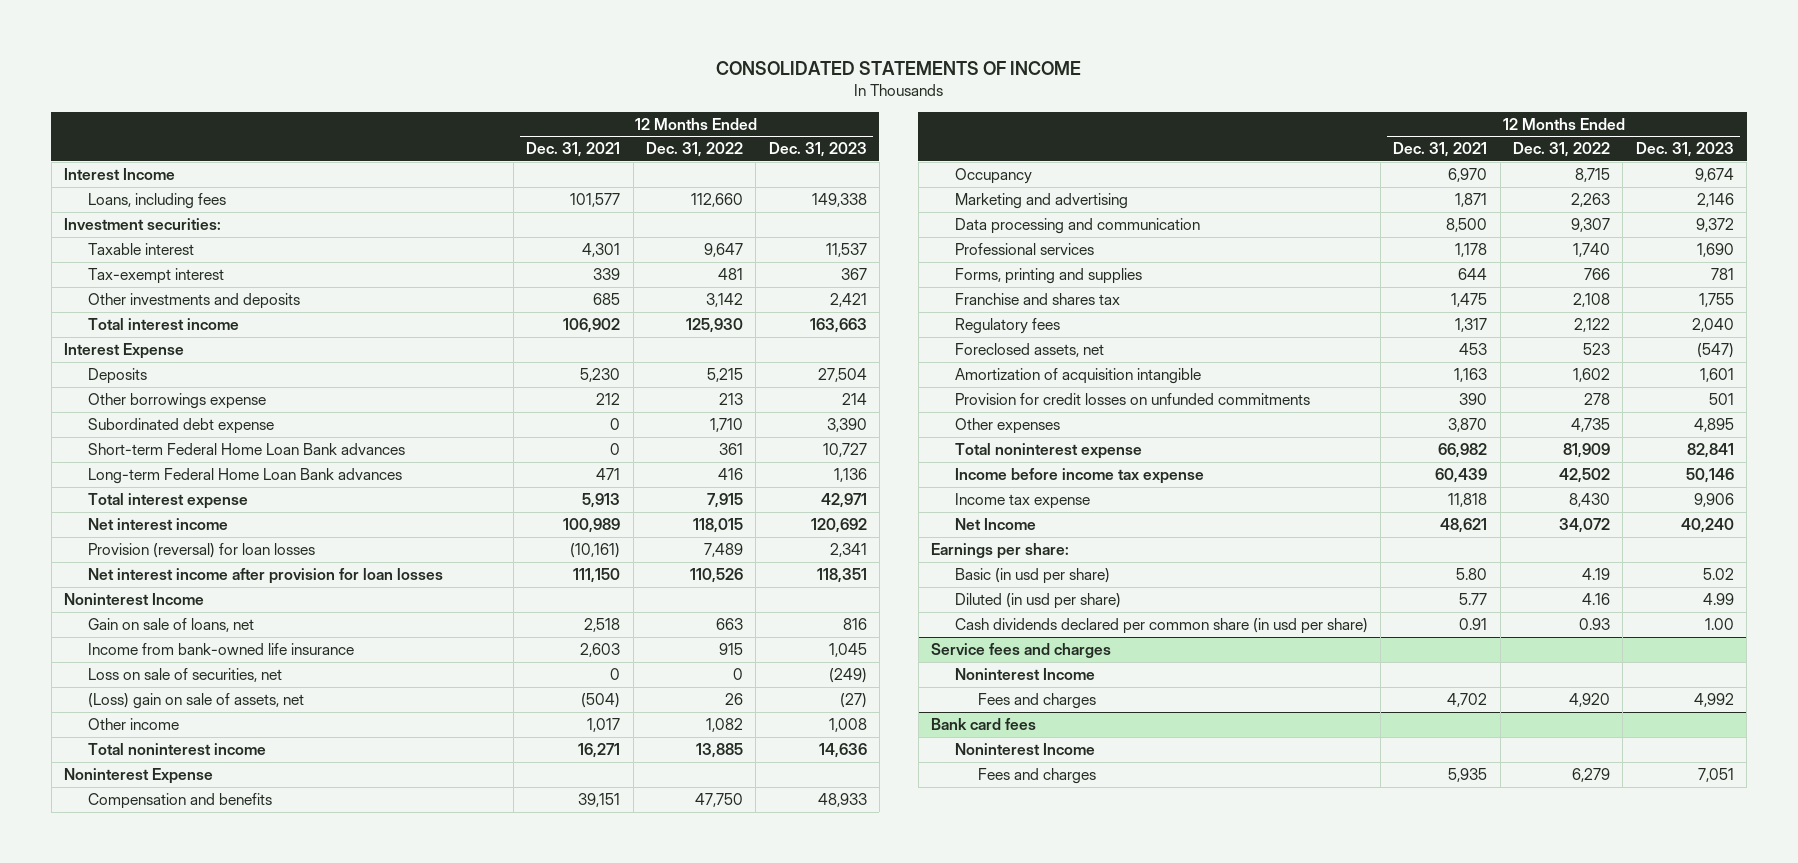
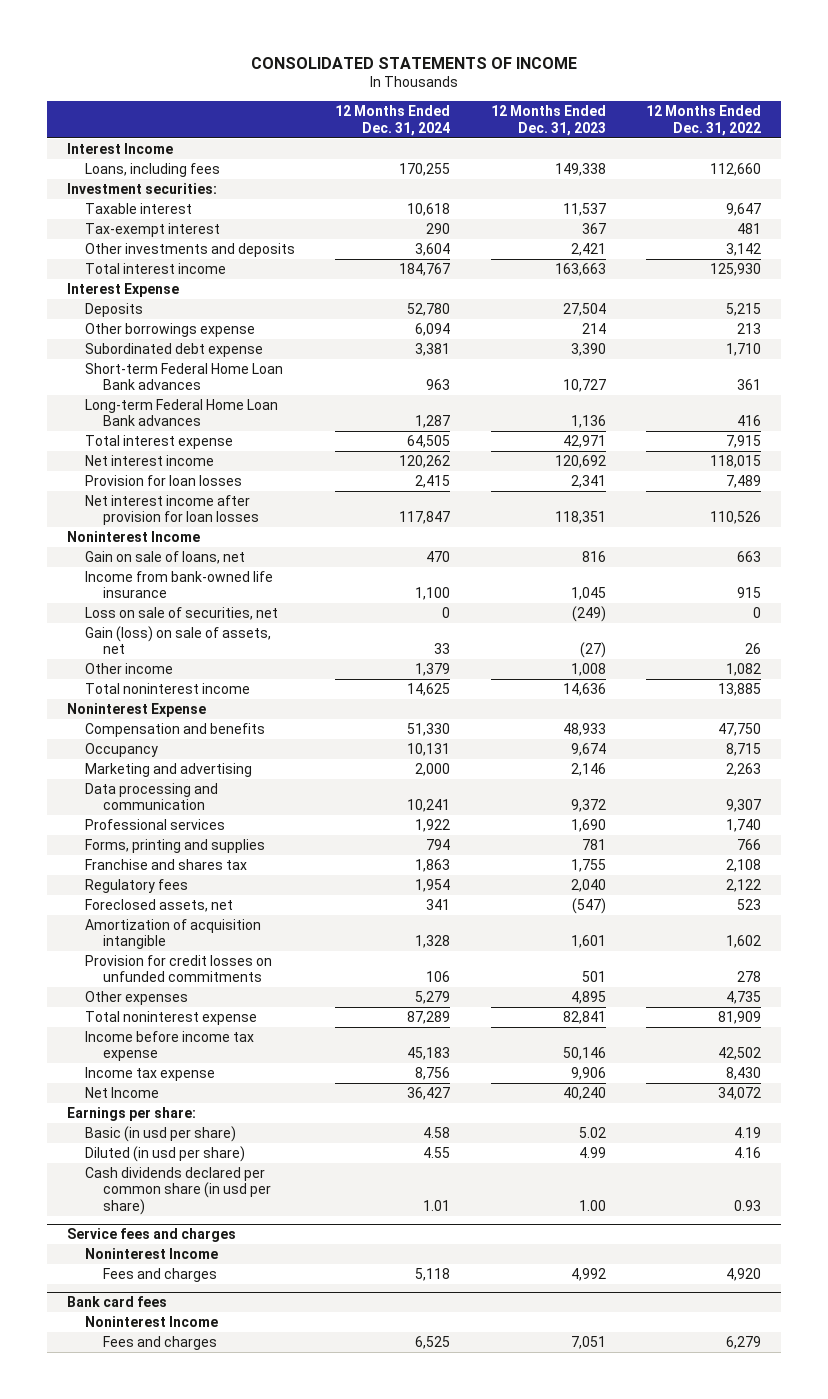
[526,142,621,158] Dec. 31, 2021 -> none
none -> [335,105,451,136] 12 Months Ended Dec. 31, 2024
[87,542,315,558] Provision (reversal) for loan losses -> [85,474,243,486] Provision for loan losses
[87,692,304,709] (Loss) gain on sale of assets, net -> [85,625,272,655] Gain (loss) on sale of assets, net

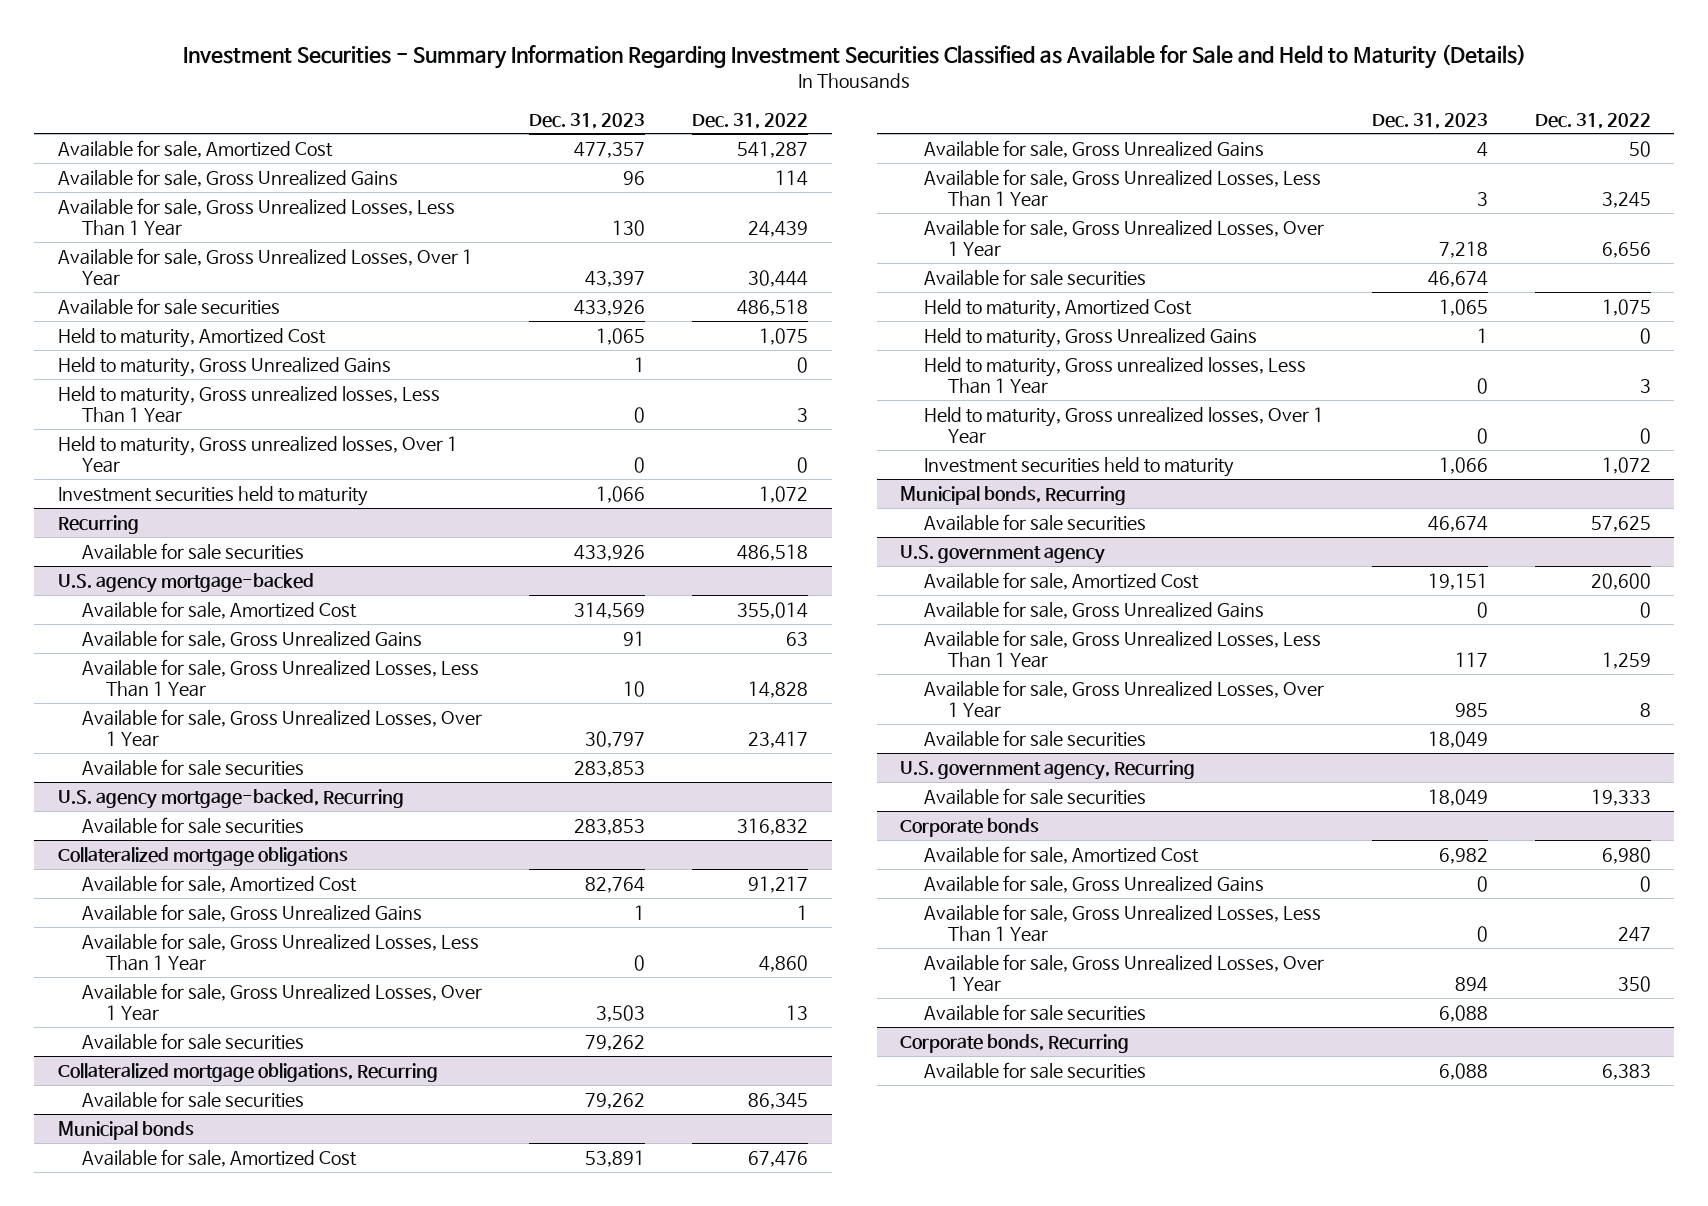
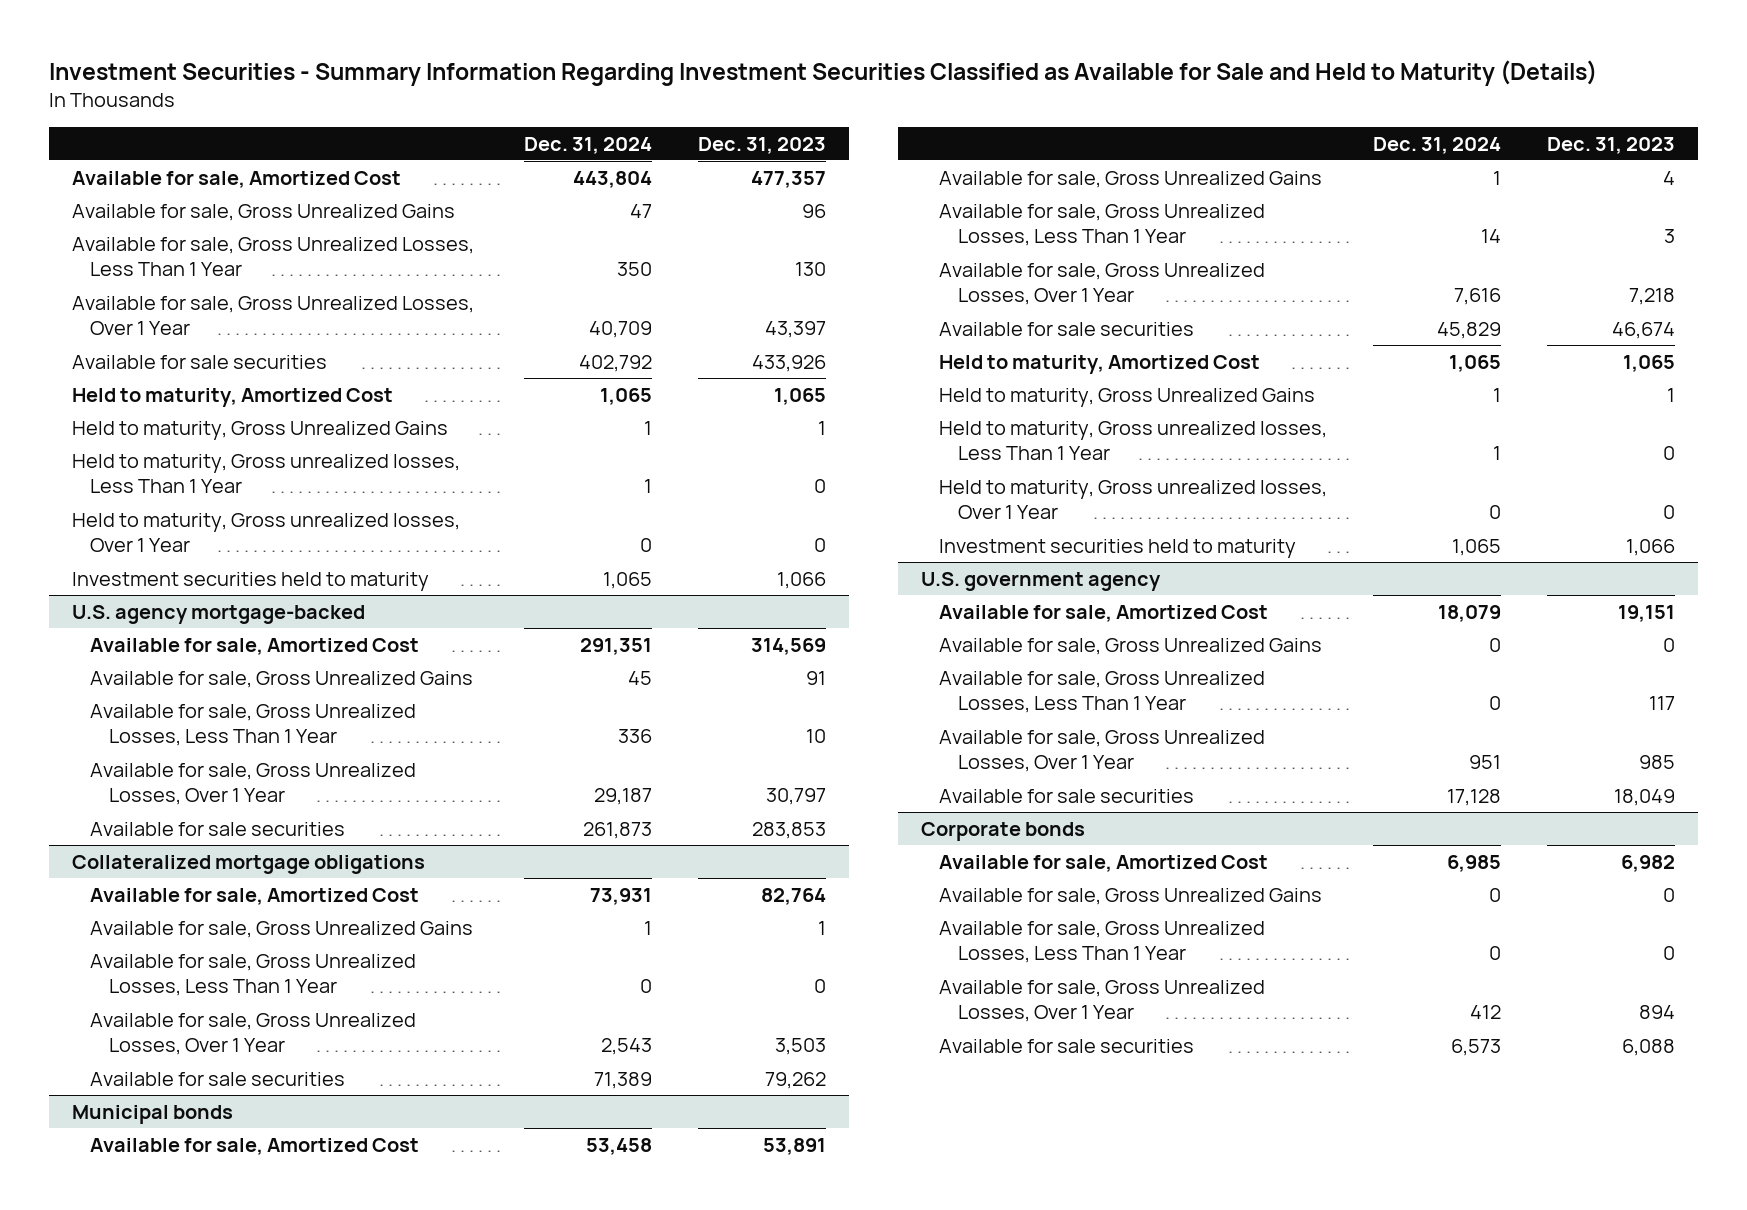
[691,112,808,129] Dec. 31, 2022 -> none
none -> [524,136,653,154] Dec. 31, 2024
[57,514,139,534] Recurring -> none
[81,542,304,560] Available for sale securities -> none
[57,788,404,809] U.S. agency mortgage-backed, Recurring -> none
[81,816,304,834] Available for sale securities -> none
[57,1062,438,1082] Collateralized mortgage obligations, Recurring -> none
[81,1090,304,1108] Available for sale securities -> none
[900,485,1127,505] Municipal bonds, Recurring -> none
[924,513,1147,531] Available for sale securities -> none
[900,759,1196,780] U.S. government agency, Recurring -> none
[924,787,1147,805] Available for sale securities -> none
[900,1033,1130,1053] Corporate bonds, Recurring -> none
[924,1061,1147,1079] Available for sale securities -> none

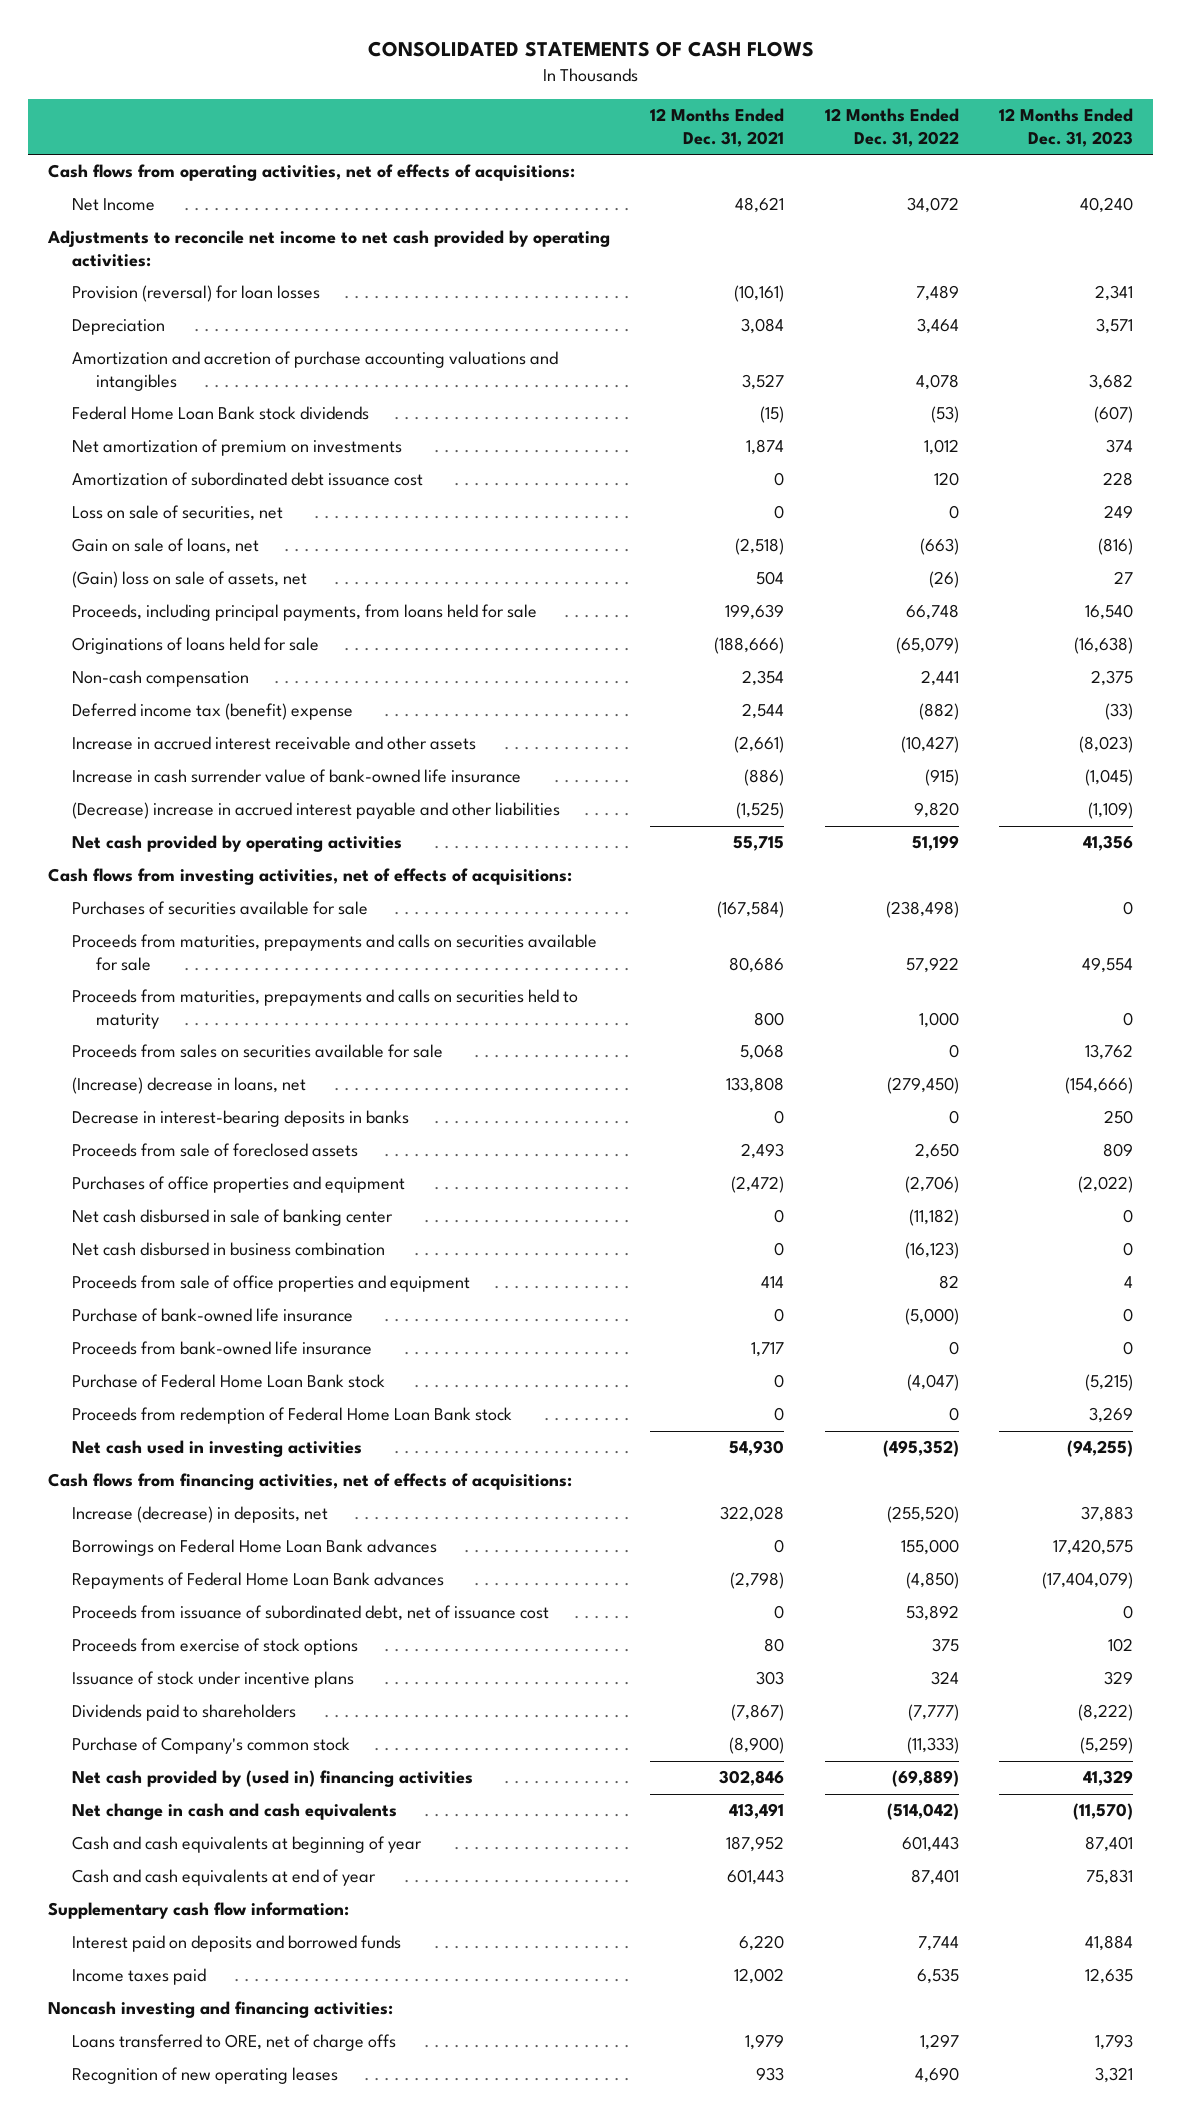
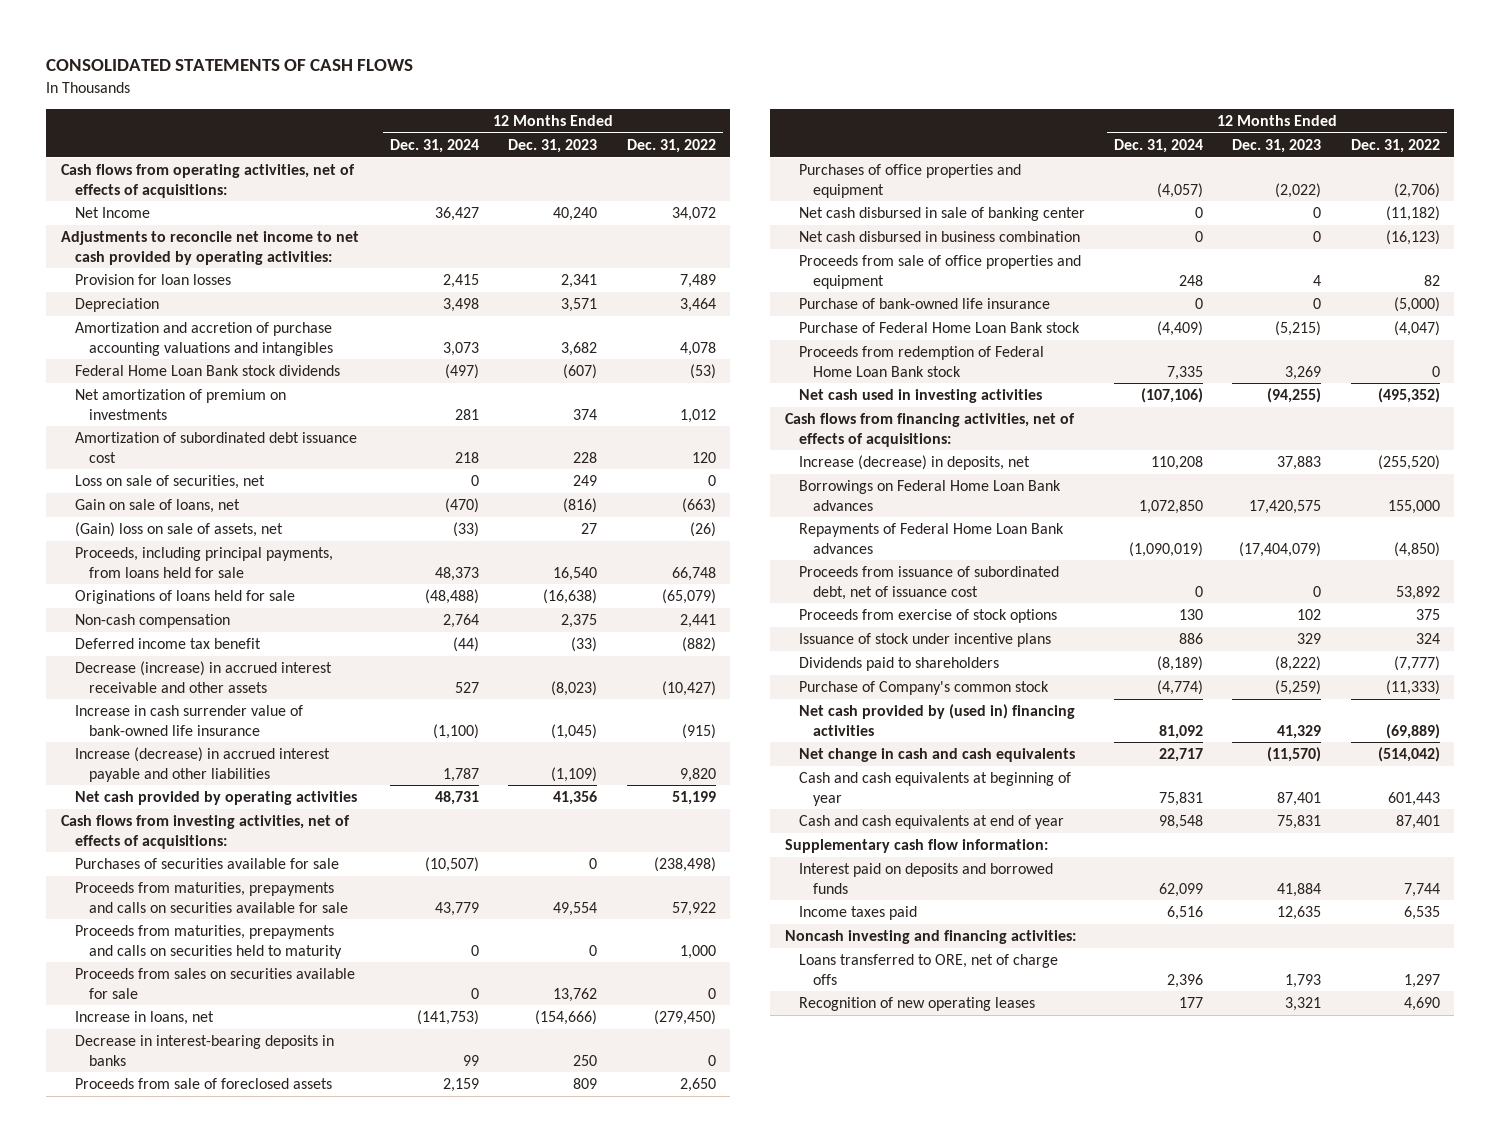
[650,108,785,148] 12 Months Ended Dec. 31, 2021 -> none
none -> [390,138,480,153] Dec. 31, 2024
[71,285,320,303] Provision (reversal) for loan losses -> [74,274,231,286] Provision for loan losses
[71,703,353,721] Deferred income tax (benefit) expense -> [74,638,261,650] Deferred income tax benefit
[71,736,476,751] Increase in accrued interest receivable and other assets -> [74,661,332,693] Decrease (increase) in accrued interest receivable and other assets
[71,802,560,820] (Decrease) increase in accrued interest payable and other liabilities -> [74,747,330,782] Increase (decrease) in accrued interest payable and other liabilities
[71,1077,306,1095] (Increase) decrease in loans, net -> [74,1011,214,1026] Increase in loans, net
[71,1341,372,1356] Proceeds from bank-owned life insurance -> none

